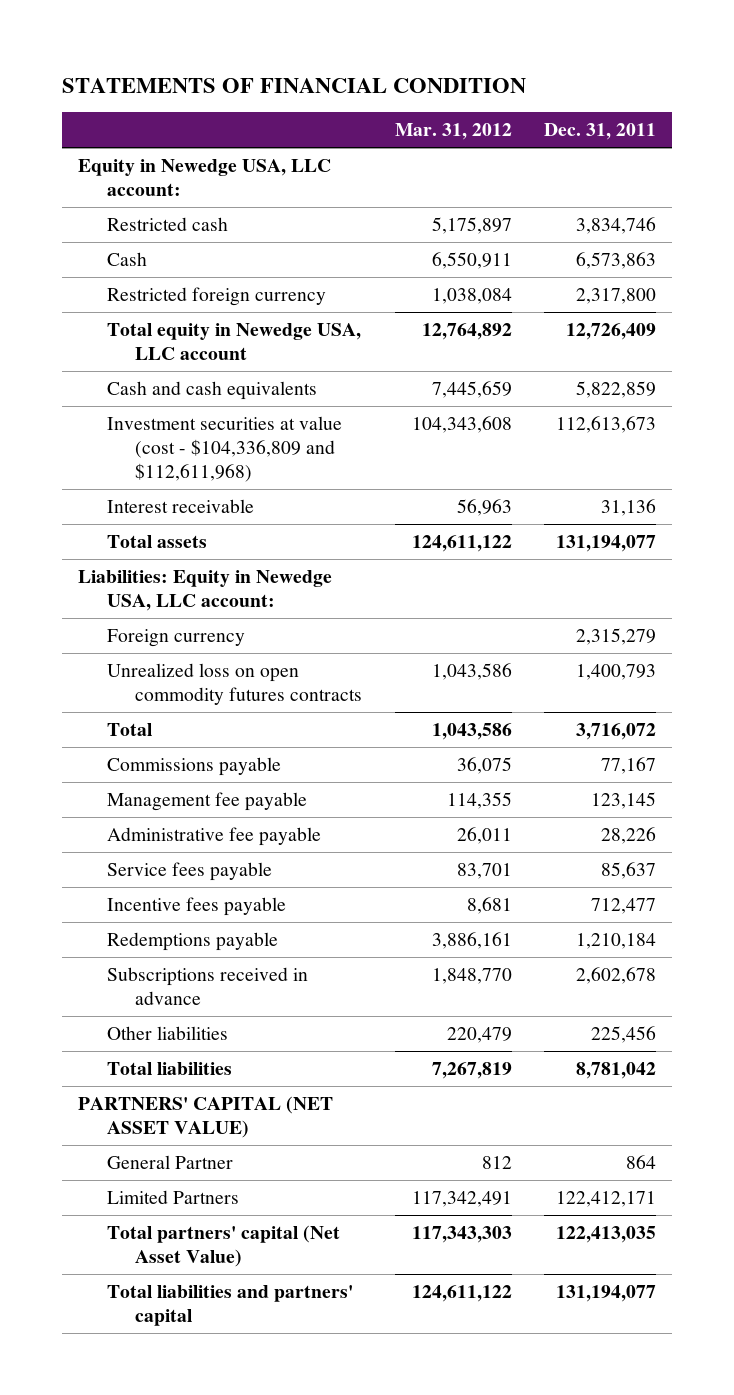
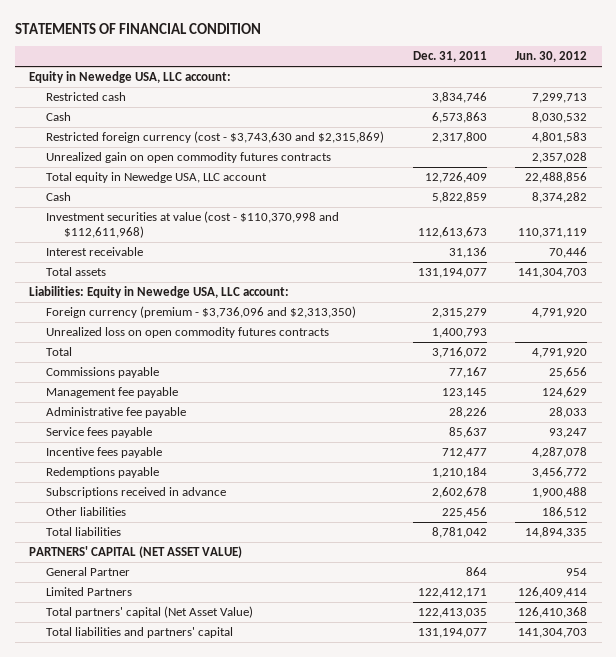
[394,123,512,141] Mar. 31, 2012 -> none
none -> [515,51,588,63] Jun. 30, 2012
[106,286,326,306] Restricted foreign currency -> [46,130,385,143] Restricted foreign currency (cost - $3,743,630 and $2,315,869)
none -> [46,151,332,163] Unrealized gain on open commodity futures contracts
[106,380,317,400] Cash and cash equivalents -> [46,191,72,201] Cash
[106,415,342,482] Investment securities at value (cost - $104,336,809 and $112,611,968) -> [46,210,340,238] Investment securities at value (cost - $110,370,998 and $112,611,968)
[106,628,245,647] Foreign currency -> [46,305,357,318] Foreign currency (premium - $3,736,096 and $2,313,350)

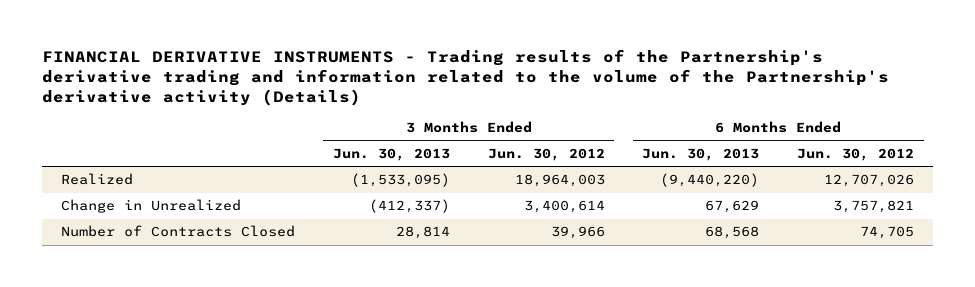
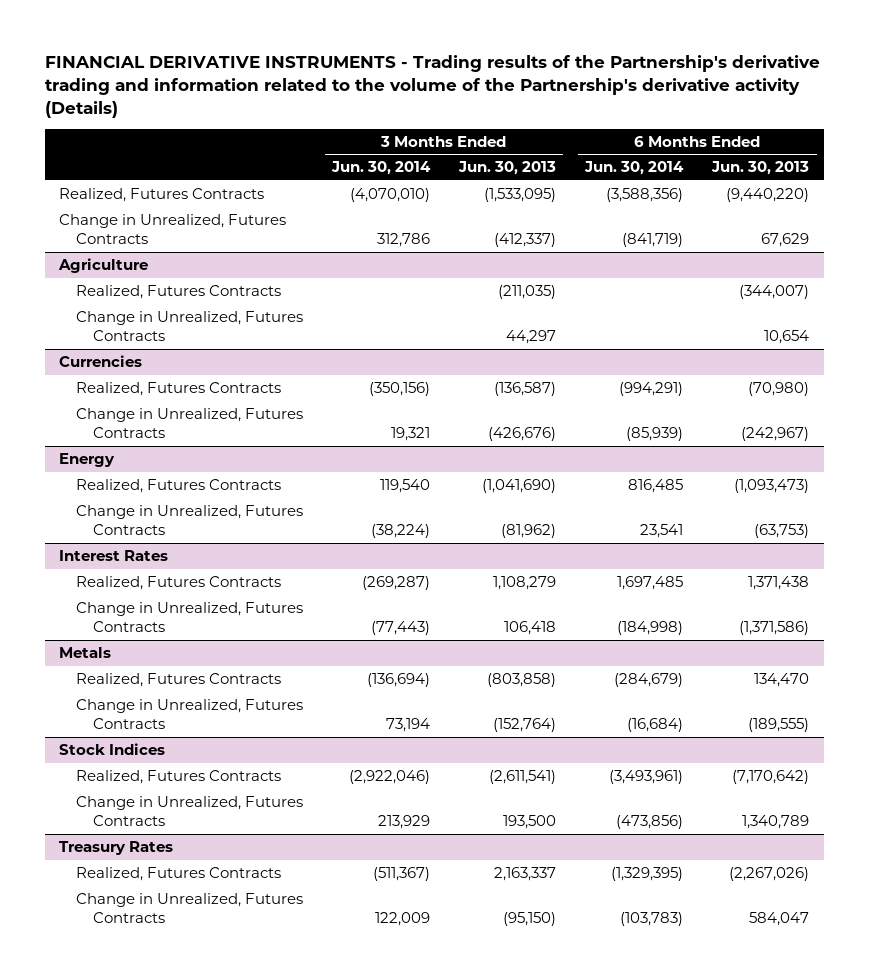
[487,147,605,161] Jun. 30, 2012 -> none
[797,147,915,161] Jun. 30, 2012 -> none
none -> [331,161,432,176] Jun. 30, 2014
none -> [584,161,685,176] Jun. 30, 2014
[60,225,295,238] Number of Contracts Closed -> none
[60,173,133,186] Realized -> [59,187,265,202] Realized, Futures Contracts
[60,199,241,214] Change in Unrealized -> [59,213,287,244] Change in Unrealized, Futures Contracts
none -> [58,257,149,273] Agriculture
none -> [75,284,281,299] Realized, Futures Contracts
none -> [75,310,303,341] Change in Unrealized, Futures Contracts
none -> [59,354,143,367] Currencies
none -> [75,381,281,396] Realized, Futures Contracts
none -> [75,407,303,438] Change in Unrealized, Futures Contracts
none -> [59,452,116,467] Energy
none -> [75,478,281,493] Realized, Futures Contracts
none -> [75,504,303,535] Change in Unrealized, Futures Contracts
none -> [59,549,169,561] Interest Rates
none -> [75,575,281,590] Realized, Futures Contracts
none -> [75,601,303,632] Change in Unrealized, Futures Contracts
none -> [59,646,112,658] Metals
none -> [75,672,281,687] Realized, Futures Contracts
none -> [75,698,303,729] Change in Unrealized, Futures Contracts
none -> [59,742,166,755] Stock Indices
none -> [75,769,281,784] Realized, Futures Contracts
none -> [75,795,303,826] Change in Unrealized, Futures Contracts
none -> [59,840,174,855] Treasury Rates
none -> [75,866,281,881] Realized, Futures Contracts
none -> [75,892,303,923] Change in Unrealized, Futures Contracts

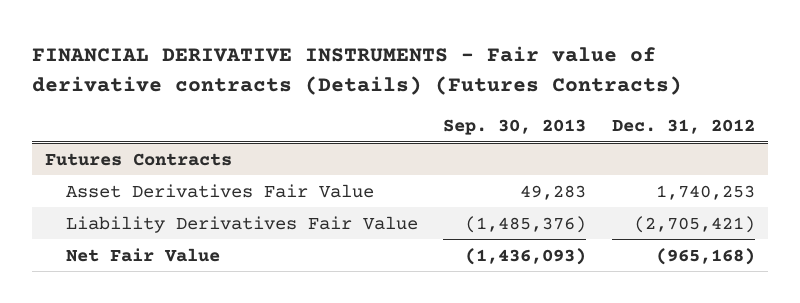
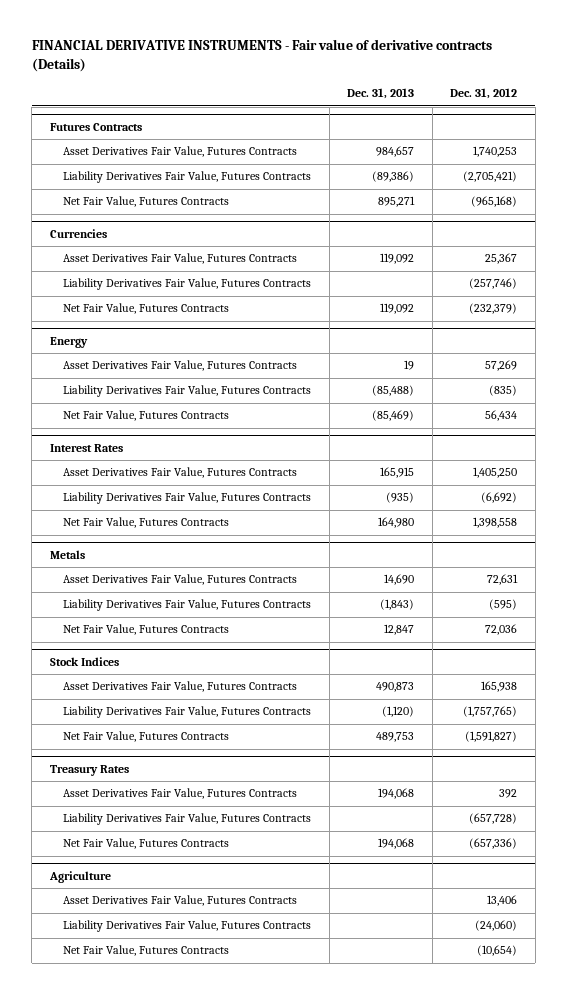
[32,46,683,95] FINANCIAL DERIVATIVE INSTRUMENTS - Fair value of derivative contracts (Details) (Futures Contracts) -> [31,39,492,72] FINANCIAL DERIVATIVE INSTRUMENTS - Fair value of derivative contracts (Details)
[443,118,587,135] Sep. 30, 2013 -> none
none -> [347,88,415,100] Dec. 31, 2013
[65,183,374,198] Asset Derivatives Fair Value -> [63,146,298,158] Asset Derivatives Fair Value, Futures Contracts
[65,215,418,233] Liability Derivatives Fair Value -> [63,171,312,184] Liability Derivatives Fair Value, Futures Contracts
[65,247,220,262] Net Fair Value -> [63,196,230,208] Net Fair Value, Futures Contracts
none -> [49,229,107,239] Currencies
none -> [63,253,298,265] Asset Derivatives Fair Value, Futures Contracts
none -> [63,278,312,291] Liability Derivatives Fair Value, Futures Contracts
none -> [63,303,230,315] Net Fair Value, Futures Contracts
none -> [49,337,88,349] Energy
none -> [63,360,298,372] Asset Derivatives Fair Value, Futures Contracts
none -> [63,385,312,398] Liability Derivatives Fair Value, Futures Contracts
none -> [63,410,230,422] Net Fair Value, Futures Contracts
none -> [49,444,123,453] Interest Rates
none -> [63,467,298,479] Asset Derivatives Fair Value, Futures Contracts
none -> [63,492,312,505] Liability Derivatives Fair Value, Futures Contracts
none -> [63,517,230,529] Net Fair Value, Futures Contracts
none -> [49,550,85,560] Metals
none -> [63,574,298,586] Asset Derivatives Fair Value, Futures Contracts
none -> [63,599,312,612] Liability Derivatives Fair Value, Futures Contracts
none -> [63,624,230,636] Net Fair Value, Futures Contracts
none -> [49,657,119,667] Stock Indices
none -> [63,681,298,693] Asset Derivatives Fair Value, Futures Contracts
none -> [63,706,312,719] Liability Derivatives Fair Value, Futures Contracts
none -> [63,731,230,743] Net Fair Value, Futures Contracts
none -> [49,765,129,777] Treasury Rates
none -> [63,788,298,800] Asset Derivatives Fair Value, Futures Contracts
none -> [63,813,312,826] Liability Derivatives Fair Value, Futures Contracts
none -> [63,838,230,850] Net Fair Value, Futures Contracts
none -> [48,871,111,884] Agriculture
none -> [63,895,298,907] Asset Derivatives Fair Value, Futures Contracts
none -> [63,920,312,933] Liability Derivatives Fair Value, Futures Contracts
none -> [63,945,230,957] Net Fair Value, Futures Contracts

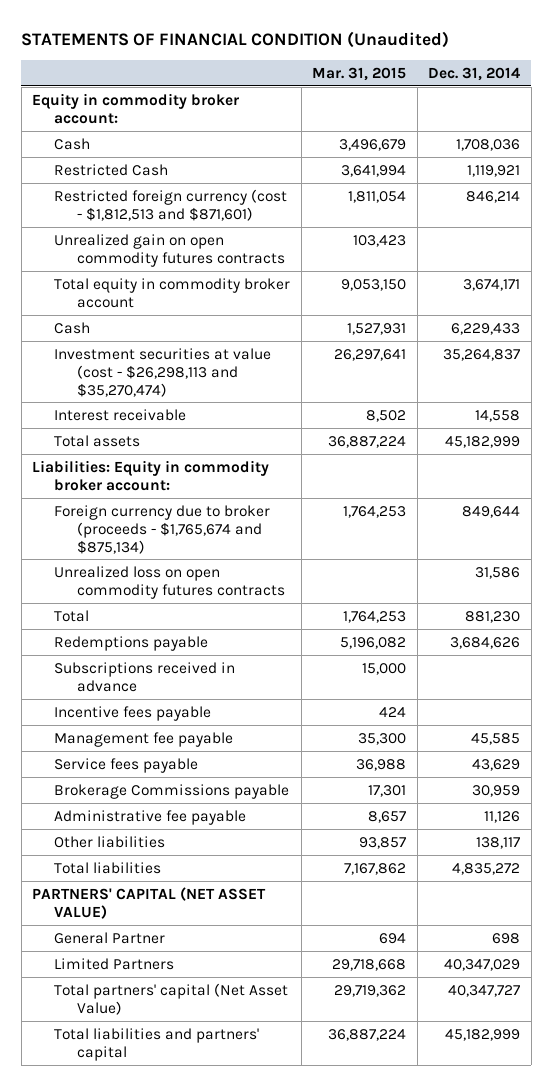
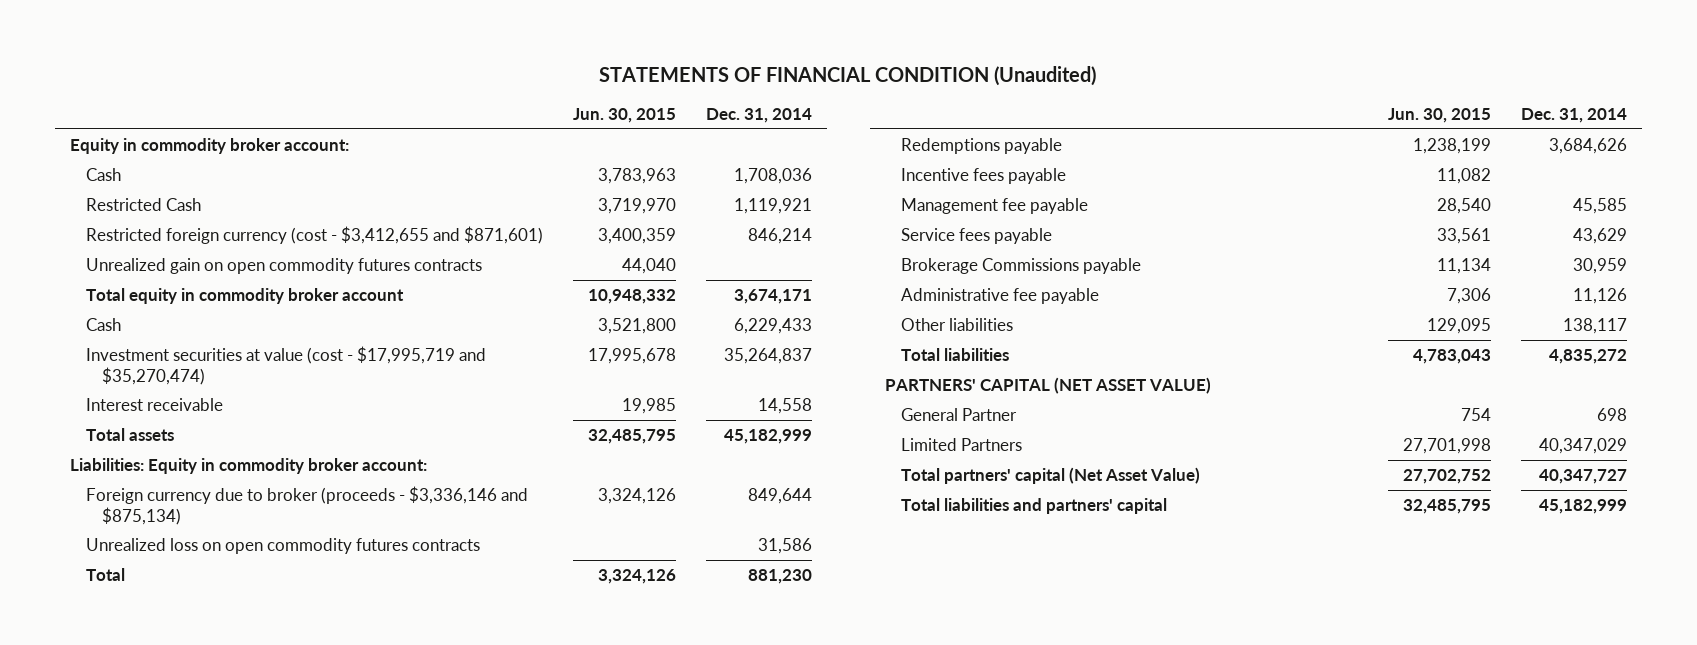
[312,66,407,81] Mar. 31, 2015 -> none
none -> [572,108,676,124] Jun. 30, 2015
[54,188,288,221] Restricted foreign currency (cost - $1,812,513 and $871,601) -> [86,226,544,245] Restricted foreign currency (cost - $3,412,655 and $871,601)
[54,347,272,397] Investment securities at value (cost - $26,298,113 and $35,270,474) -> [86,346,487,385] Investment securities at value (cost - $17,995,719 and $35,270,474)
[54,504,271,554] Foreign currency due to broker (proceeds - $1,765,674 and $875,134) -> [86,486,529,525] Foreign currency due to broker (proceeds - $3,336,146 and $875,134)
[54,661,236,692] Subscriptions received in advance -> none

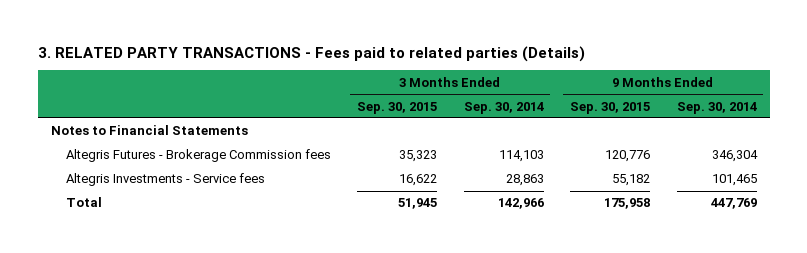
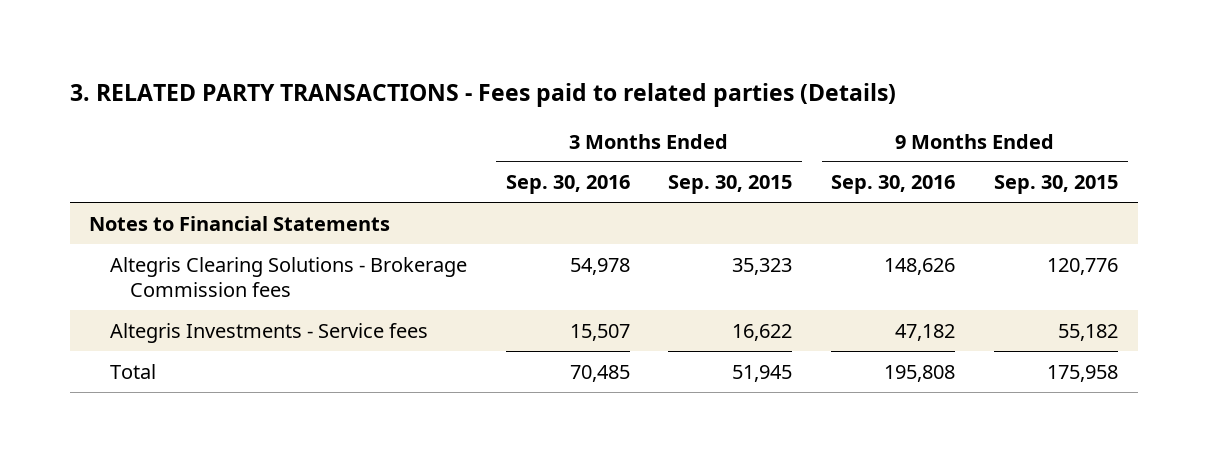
[463,101,544,114] Sep. 30, 2014 -> none
[676,101,757,114] Sep. 30, 2014 -> none
none -> [505,175,630,195] Sep. 30, 2016
none -> [831,175,956,195] Sep. 30, 2016
[65,149,331,163] Altegris Futures - Brokerage Commission fees -> [109,256,467,298] Altegris Clearing Solutions - Brokerage Commission fees

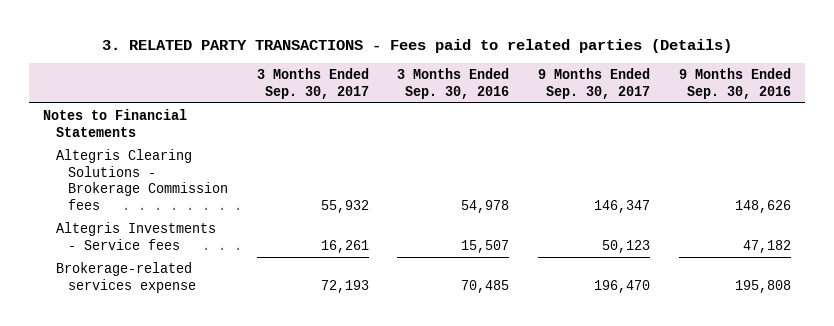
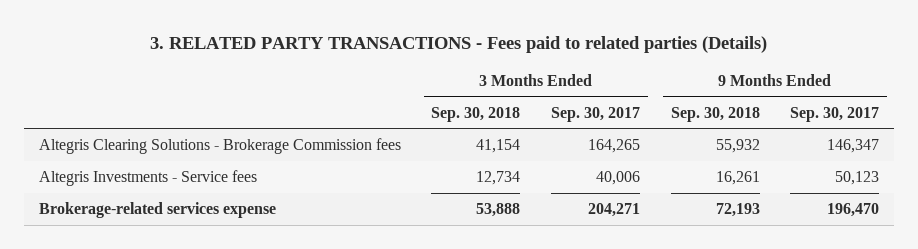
[397,67,510,99] 3 Months Ended Sep. 30, 2016 -> none
[678,67,791,99] 9 Months Ended Sep. 30, 2016 -> none
none -> [431,106,521,122] Sep. 30, 2018
none -> [670,106,760,122] Sep. 30, 2018
[43,108,188,137] Notes to Financial Statements -> none
[320,200,369,214] 55,932 -> [588,139,641,154] 164,265
[320,239,369,253] 16,261 -> [596,171,641,186] 40,006
[320,279,369,293] 72,193 -> [588,203,641,218] 204,271

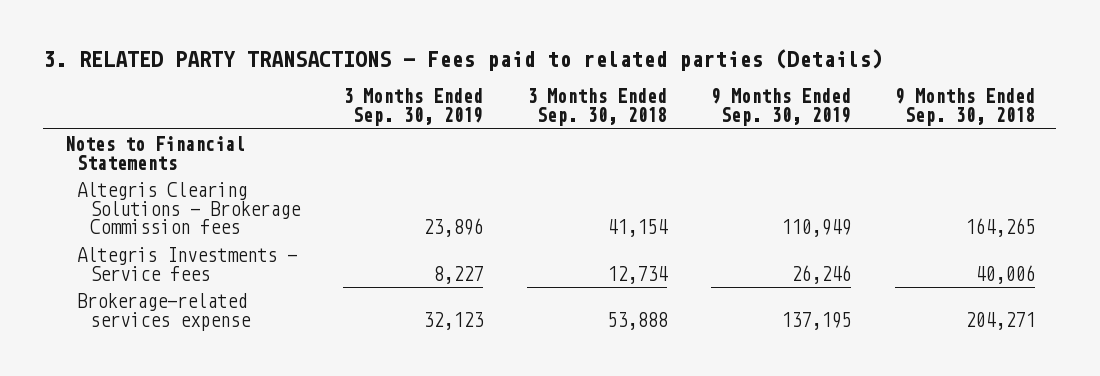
[551,106,641,122] Sep. 30, 2017 -> none
[790,106,880,122] Sep. 30, 2017 -> none
none -> [343,88,484,127] 3 Months Ended Sep. 30, 2019
none -> [710,88,851,127] 9 Months Ended Sep. 30, 2019
none -> [65,135,246,170] Notes to Financial Statements
[715,139,760,154] 55,932 -> [964,218,1035,238] 164,265
[715,171,760,186] 16,261 -> [974,264,1035,284] 40,006
[715,203,760,218] 72,193 -> [964,311,1035,330] 204,271

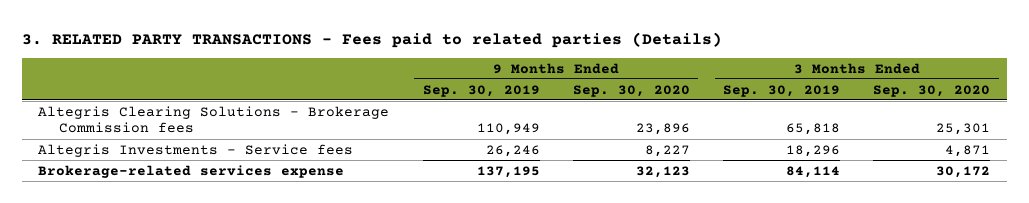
[527,88,668,127] 3 Months Ended Sep. 30, 2018 -> none
[894,88,1035,127] 9 Months Ended Sep. 30, 2018 -> none
none -> [572,84,690,97] Sep. 30, 2020
none -> [873,84,991,97] Sep. 30, 2020
[65,135,246,170] Notes to Financial Statements -> none
[423,218,484,238] 23,896 -> [786,123,841,136] 65,818
[433,265,484,284] 8,227 -> [786,144,841,157] 18,296
[423,311,485,330] 32,123 -> [786,165,841,178] 84,114

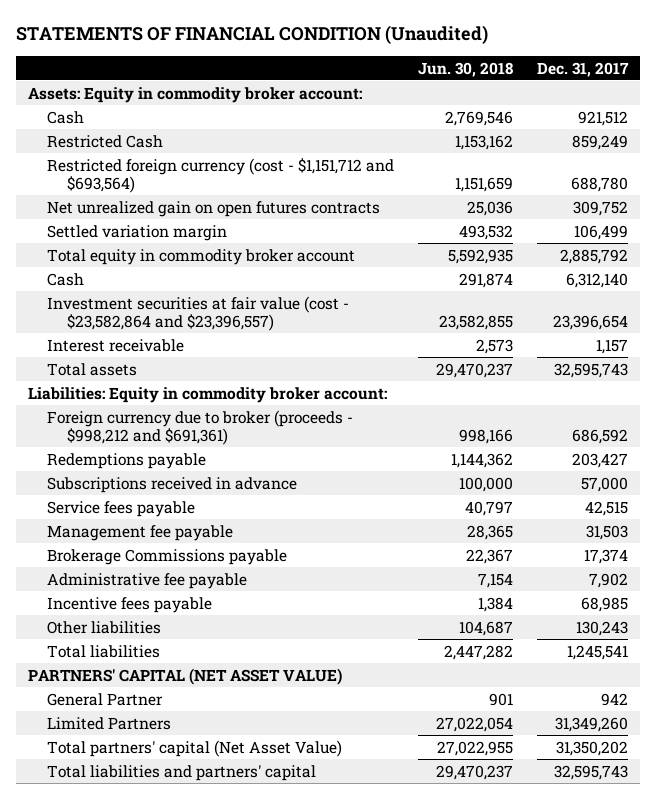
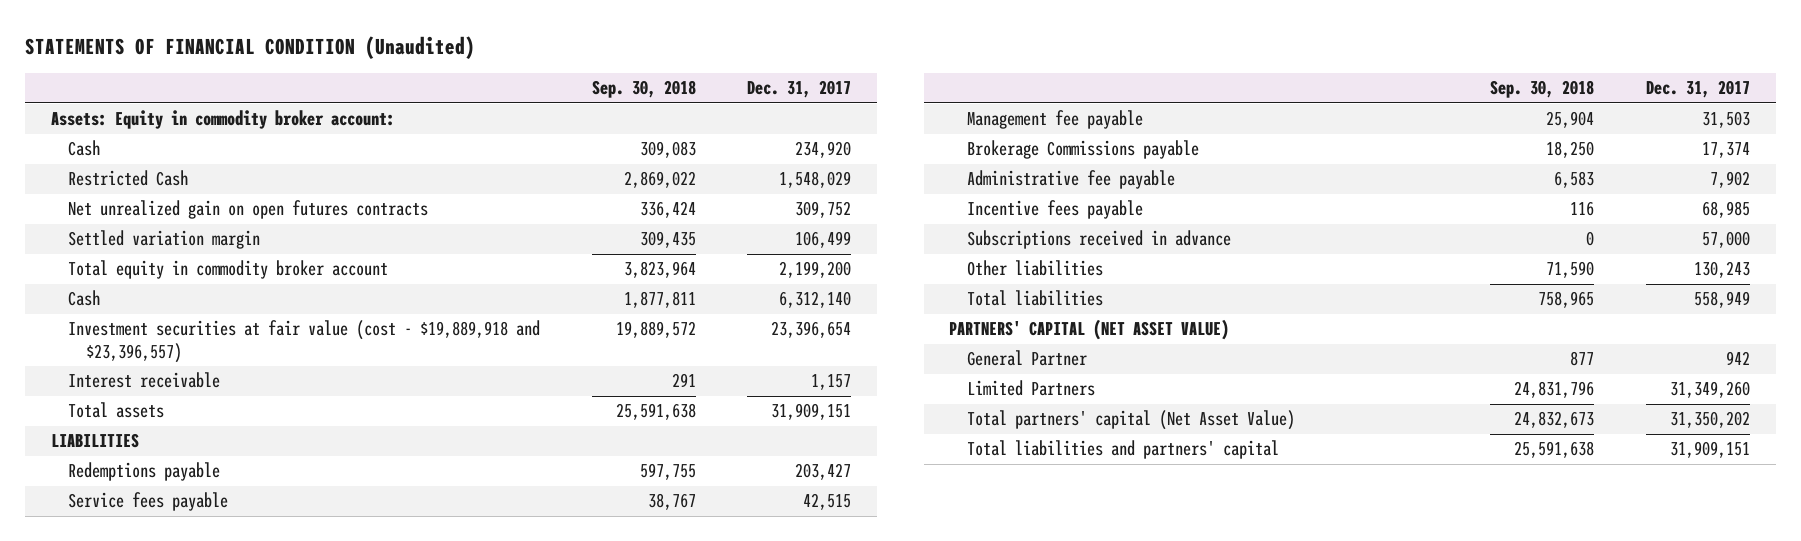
[418,61,514,77] Jun. 30, 2018 -> none
none -> [591,80,696,99] Sep. 30, 2018
[47,157,395,193] Restricted foreign currency (cost - $1,151,712 and $693,564) -> none
[577,110,628,126] 921,512 -> [795,141,852,159] 234,920
[571,134,628,150] 859,249 -> [779,171,852,189] 1,548,029
[559,248,628,264] 2,885,792 -> [779,261,852,279] 2,199,200
[47,295,350,331] Investment securities at fair value (cost - $23,582,864 and $23,396,557) -> [68,320,541,363] Investment securities at fair value (cost - $19,889,918 and $23,396,557)
[27,386,387,403] Liabilities: Equity in commodity broker account: -> none
[47,409,354,445] Foreign currency due to broker (proceeds - $998,212 and $691,361) -> none
[553,362,628,378] 32,595,743 -> [771,403,852,421] 31,909,151
none -> [50,433,139,449] LIABILITIES
[47,476,298,493] Subscriptions received in advance -> [967,230,1232,250] Subscriptions received in advance
[566,644,628,660] 1,245,541 -> [1693,291,1750,309] 558,949
[553,764,628,780] 32,595,743 -> [1669,441,1750,459] 31,909,151

